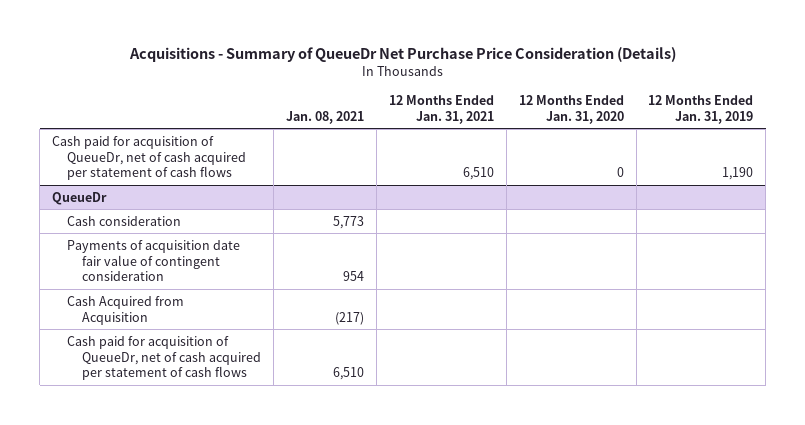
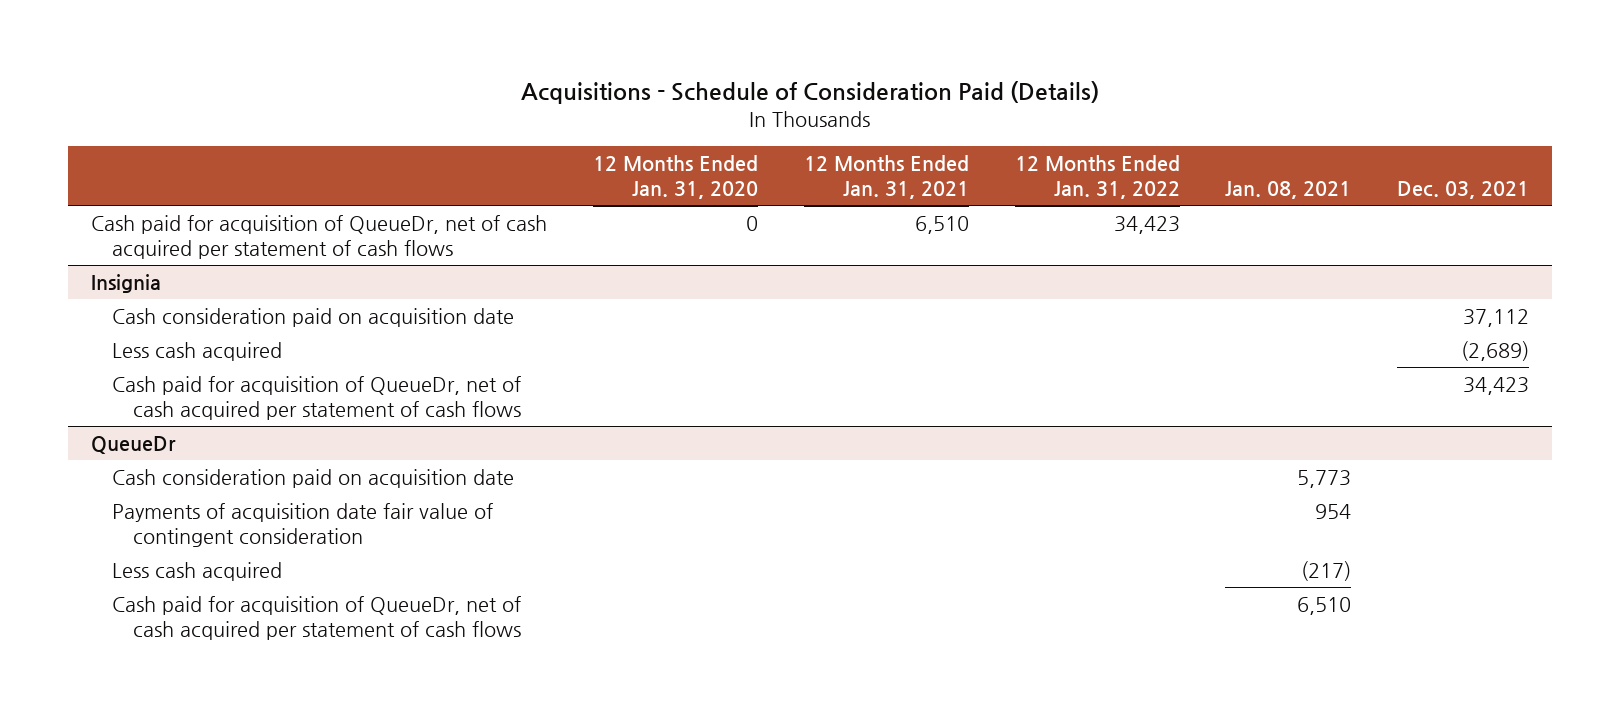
[128,47,676,63] Acquisitions - Summary of QueueDr Net Purchase Price Consideration (Details) -> [521,81,1100,105] Acquisitions - Schedule of Consideration Paid (Details)
[648,94,754,124] 12 Months Ended Jan. 31, 2019 -> none
none -> [1014,155,1180,200] 12 Months Ended Jan. 31, 2022
none -> [1397,181,1530,200] Dec. 03, 2021
none -> [91,274,162,294] Insignia
none -> [112,308,515,328] Cash consideration paid on acquisition date
none -> [112,342,283,362] Less cash acquired
none -> [112,376,522,421] Cash paid for acquisition of QueueDr, net of cash acquired per statement of cash flows
[67,215,182,226] Cash consideration -> [112,469,515,489] Cash consideration paid on acquisition date
[67,295,185,325] Cash Acquired from Acquisition -> [112,562,283,582] Less cash acquired

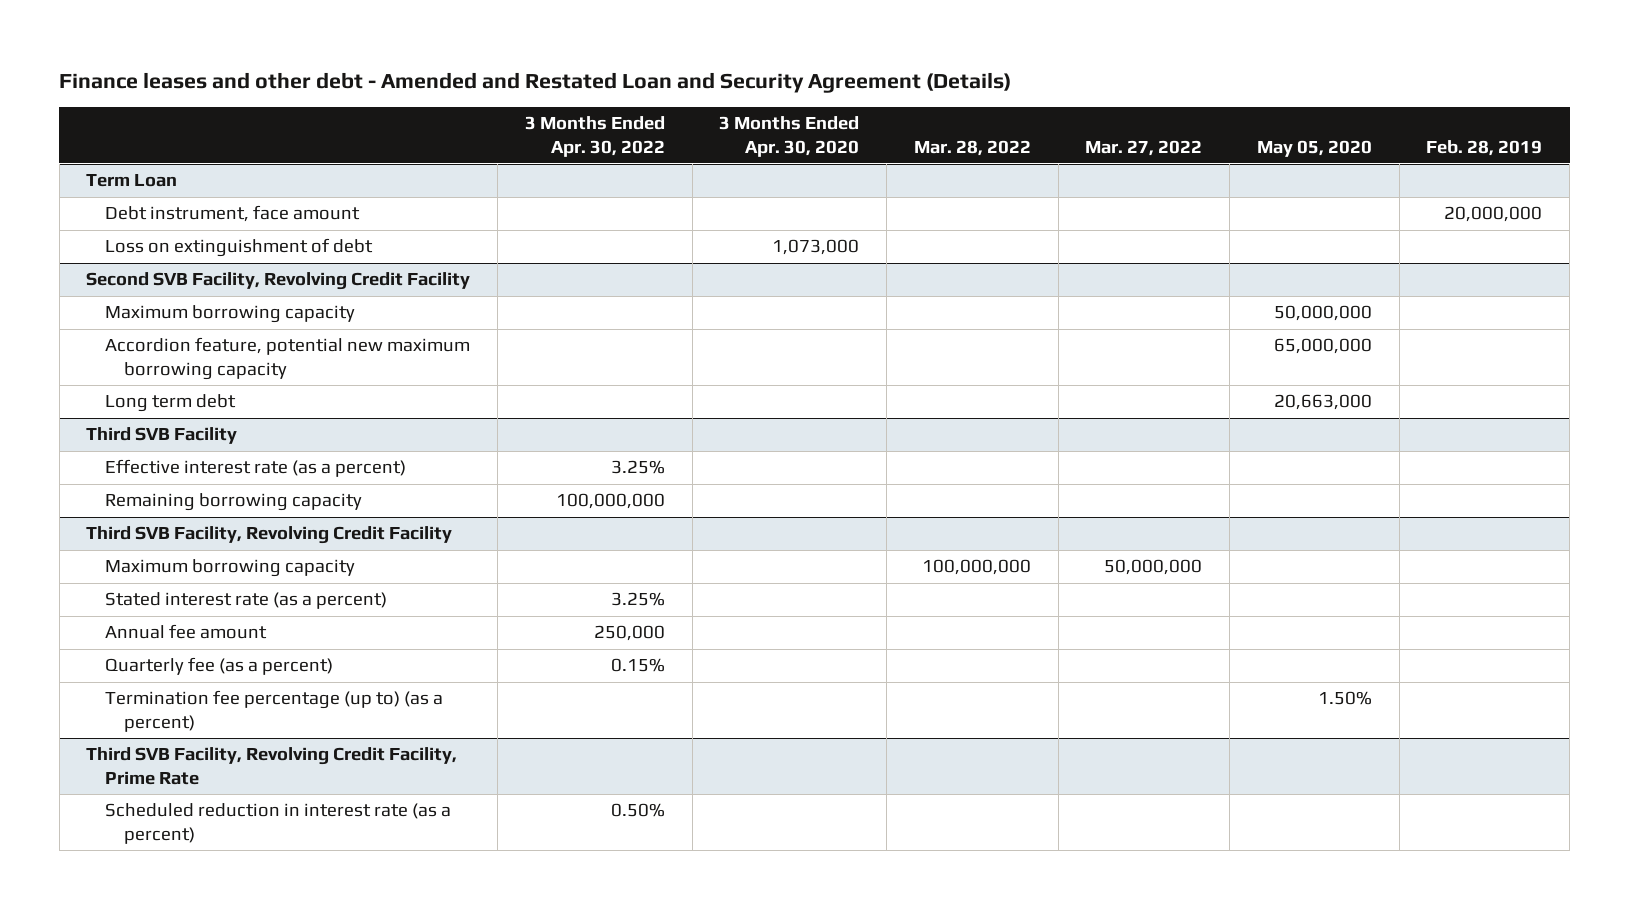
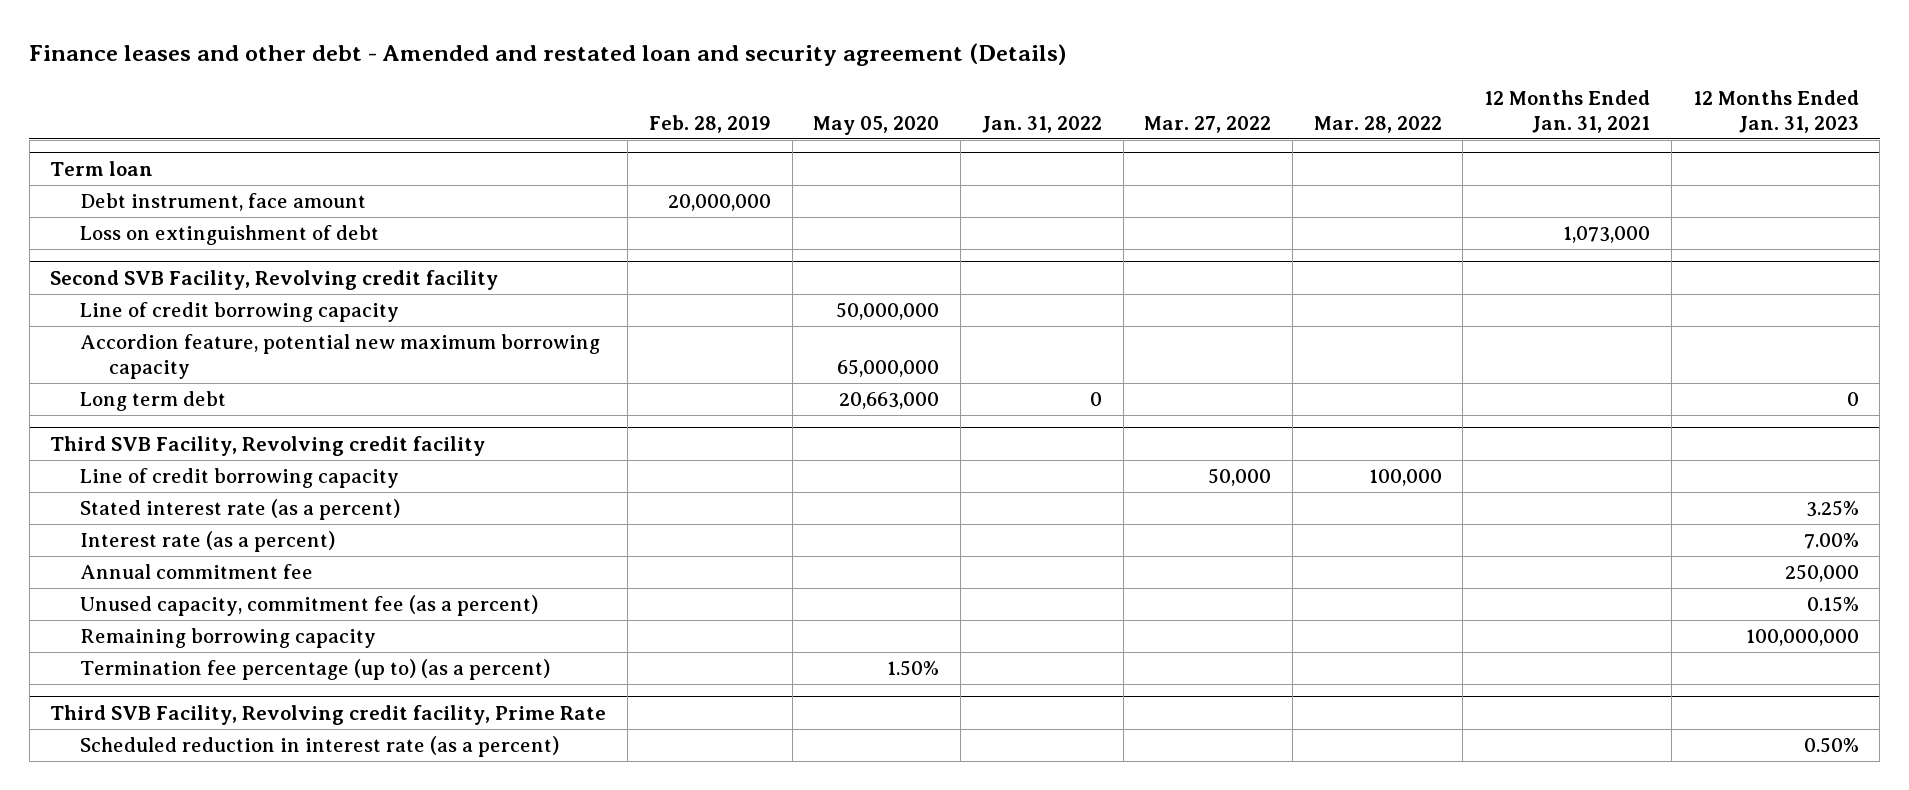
[59,72,1012,94] Finance leases and other debt - Amended and Restated Loan and Security Agreement (Details) -> [29,43,1067,67] Finance leases and other debt - Amended and restated loan and security agreement (Details)
[524,116,665,157] 3 Months Ended Apr. 30, 2022 -> none
[719,116,860,157] 3 Months Ended Apr. 30, 2020 -> none
none -> [981,115,1102,133] Jan. 31, 2022
none -> [1484,89,1651,133] 12 Months Ended Jan. 31, 2021
none -> [1692,89,1859,133] 12 Months Ended Jan. 31, 2023
[86,174,178,188] Term Loan -> [50,160,154,176] Term loan
[86,272,471,291] Second SVB Facility, Revolving Credit Facility -> [50,269,499,290] Second SVB Facility, Revolving credit facility
[105,305,356,324] Maximum borrowing capacity -> [79,302,399,323] Line of credit borrowing capacity
[86,427,238,445] Third SVB Facility -> none
[105,459,407,478] Effective interest rate (as a percent) -> none
[105,493,363,512] Remaining borrowing capacity -> none
[86,526,453,545] Third SVB Facility, Revolving Credit Facility -> [50,435,486,456] Third SVB Facility, Revolving credit facility
[105,559,356,578] Maximum borrowing capacity -> [79,468,399,489] Line of credit borrowing capacity
[921,559,1031,576] 100,000,000 -> [1368,469,1442,487] 100,000
[1104,559,1203,576] 50,000,000 -> [1208,468,1272,487] 50,000
[105,657,334,676] Quarterly fee (as a percent) -> none
none -> [79,531,335,553] Interest rate (as a percent)
[105,624,268,640] Annual fee amount -> [79,564,313,580] Annual commitment fee
none -> [79,595,538,617] Unused capacity, commitment fee (as a percent)
none -> [79,628,376,649] Remaining borrowing capacity
[86,747,458,785] Third SVB Facility, Revolving Credit Facility, Prime Rate -> [50,704,607,725] Third SVB Facility, Revolving credit facility, Prime Rate

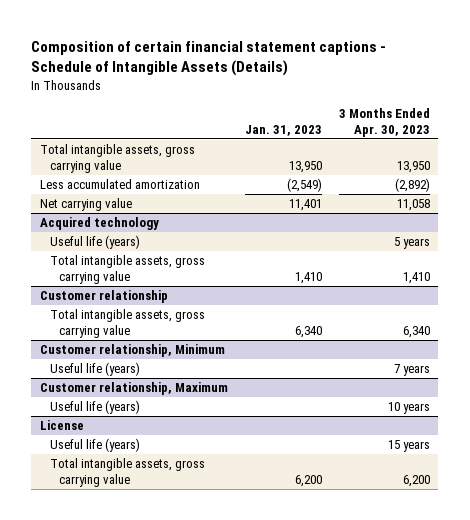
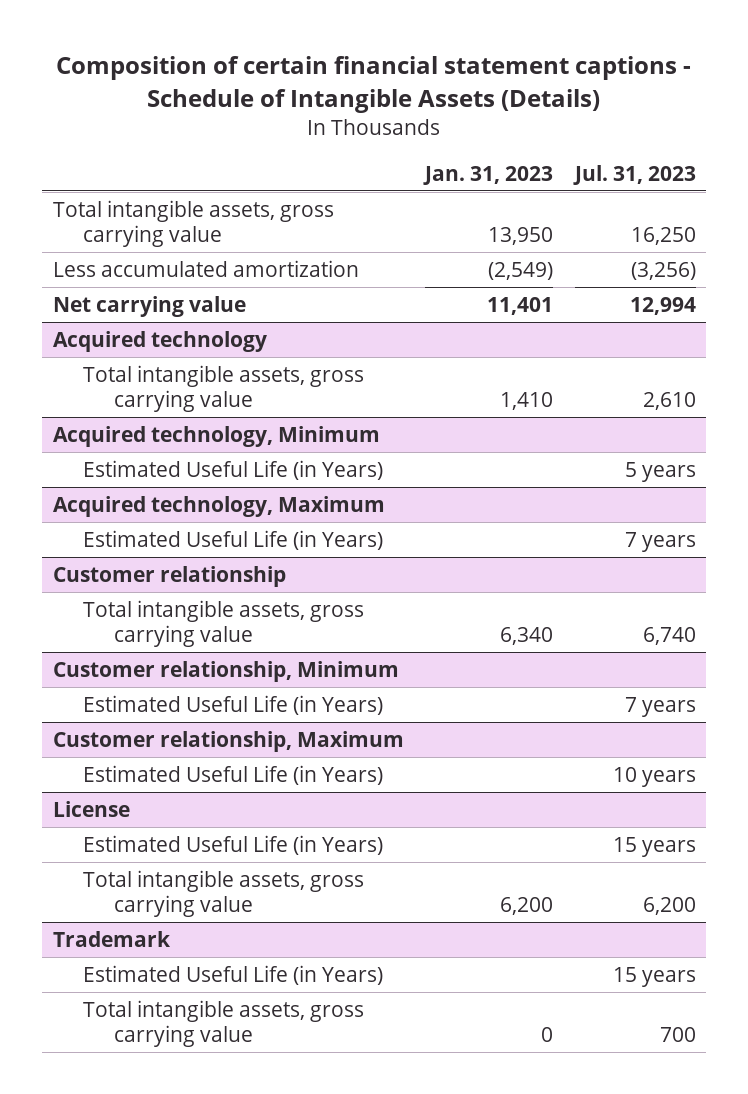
[338,107,430,137] 3 Months Ended Apr. 30, 2023 -> none
none -> [572,164,696,185] Jul. 31, 2023
[49,235,140,250] Useful life (years) -> none
none -> [52,425,380,447] Acquired technology, Minimum
none -> [83,459,384,480] Estimated Useful Life (in Years)
none -> [52,495,385,517] Acquired technology, Maximum
none -> [83,529,384,550] Estimated Useful Life (in Years)
[49,362,140,377] Useful life (years) -> [83,694,384,715] Estimated Useful Life (in Years)
[49,400,140,415] Useful life (years) -> [83,764,384,785] Estimated Useful Life (in Years)
[49,438,140,453] Useful life (years) -> [83,834,384,855] Estimated Useful Life (in Years)
none -> [52,930,171,947] Trademark
none -> [83,964,384,985] Estimated Useful Life (in Years)
none -> [83,999,365,1047] Total intangible assets, gross carrying value

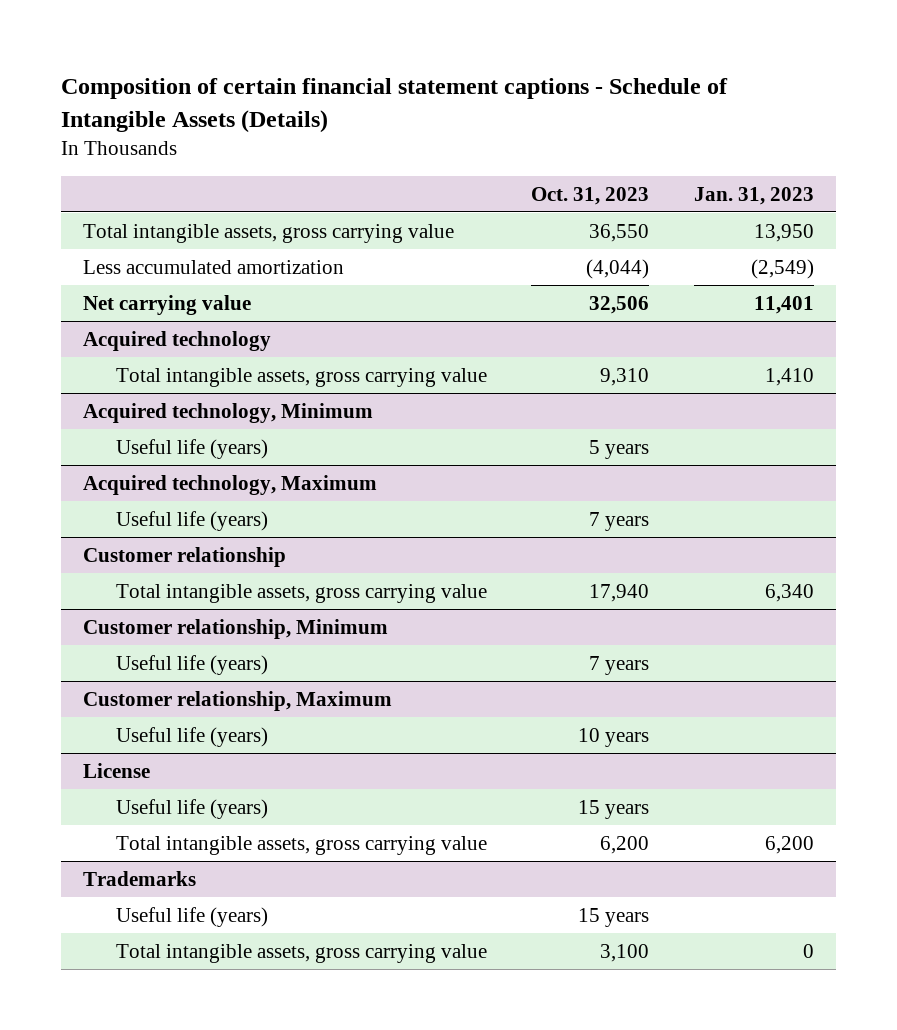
[572,164,696,185] Jul. 31, 2023 -> none
none -> [531,186,650,205] Oct. 31, 2023
[83,459,384,480] Estimated Useful Life (in Years) -> [115,438,268,459] Useful life (years)
[83,529,384,550] Estimated Useful Life (in Years) -> [115,510,268,531] Useful life (years)
[83,694,384,715] Estimated Useful Life (in Years) -> [115,654,268,675] Useful life (years)
[83,764,384,785] Estimated Useful Life (in Years) -> [115,726,268,747] Useful life (years)
[83,834,384,855] Estimated Useful Life (in Years) -> [115,798,268,819] Useful life (years)
[52,930,171,947] Trademark -> [83,870,197,886] Trademarks
[83,964,384,985] Estimated Useful Life (in Years) -> [115,906,268,927] Useful life (years)

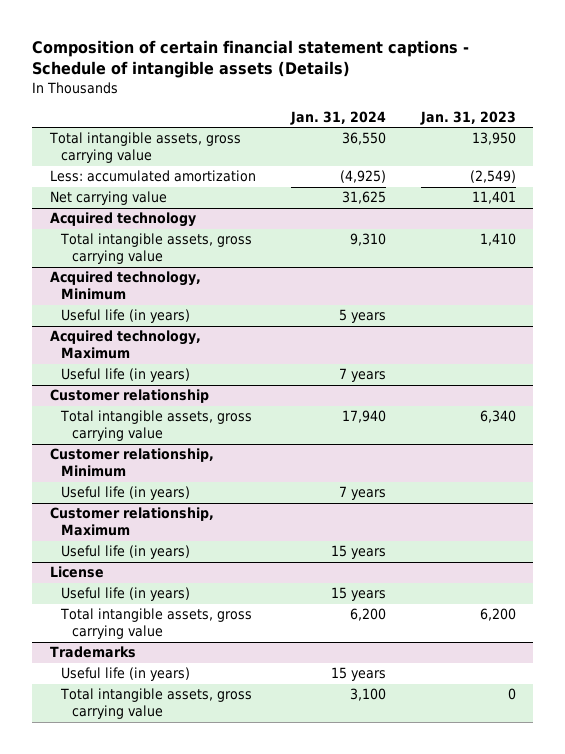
[61,77,729,133] Composition of certain financial statement captions - Schedule of Intangible Assets (Details) -> [32,40,470,79] Composition of certain financial statement captions - Schedule of intangible assets (Details)
[531,186,650,205] Oct. 31, 2023 -> none
none -> [289,110,386,125] Jan. 31, 2024
[83,259,345,274] Less accumulated amortization -> [49,170,256,183] Less: accumulated amortization
[115,438,268,459] Useful life (years) -> [61,309,191,324] Useful life (in years)
[115,510,268,531] Useful life (years) -> [61,368,191,383] Useful life (in years)
[115,654,268,675] Useful life (years) -> [61,486,191,501] Useful life (in years)
[115,726,268,747] Useful life (years) -> [61,545,191,560] Useful life (in years)
[115,798,268,819] Useful life (years) -> [61,587,191,602] Useful life (in years)
[115,906,268,927] Useful life (years) -> [61,667,191,682] Useful life (in years)

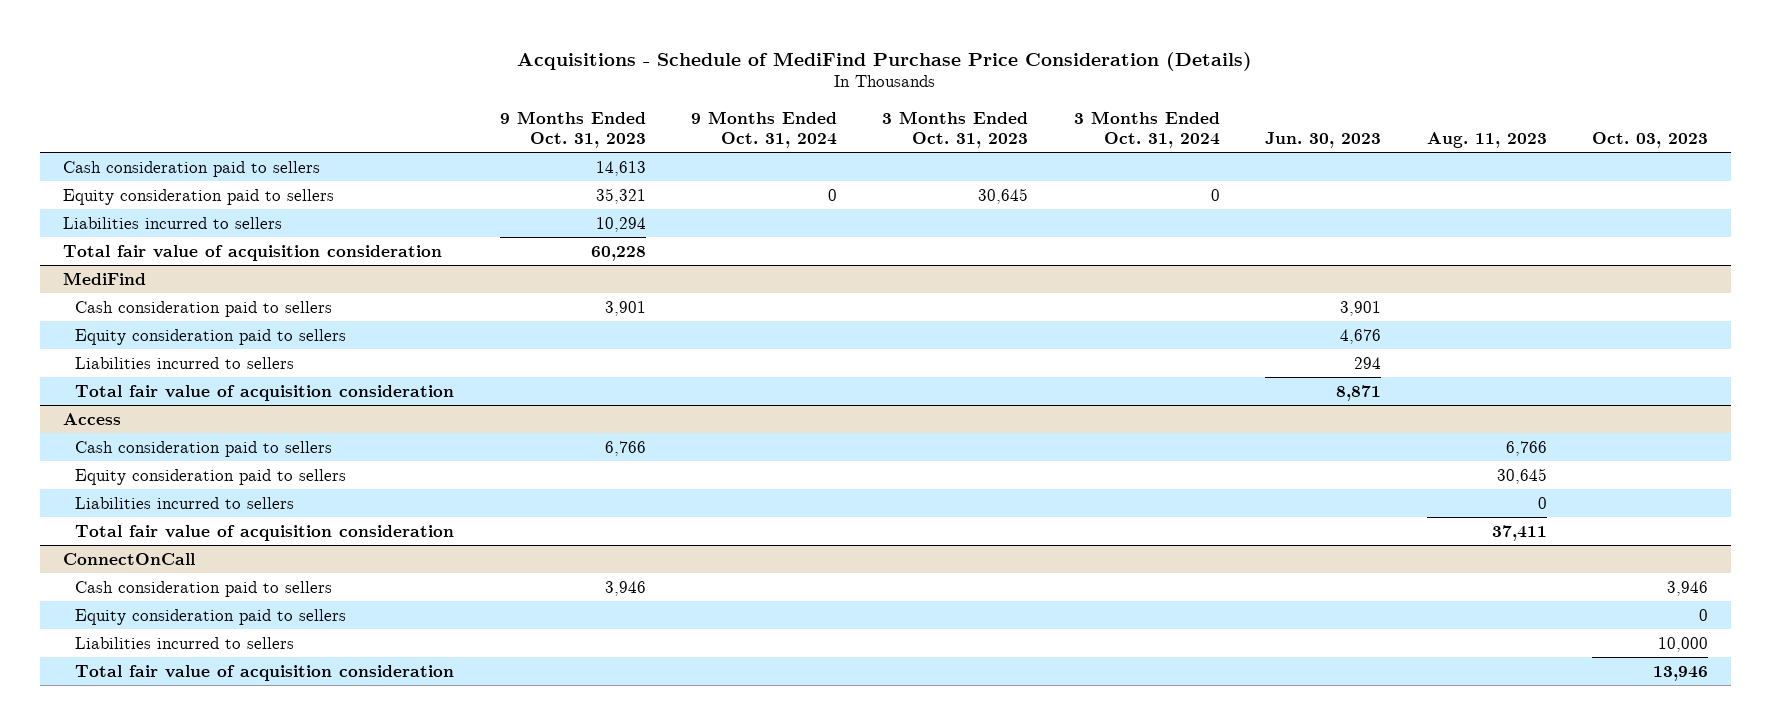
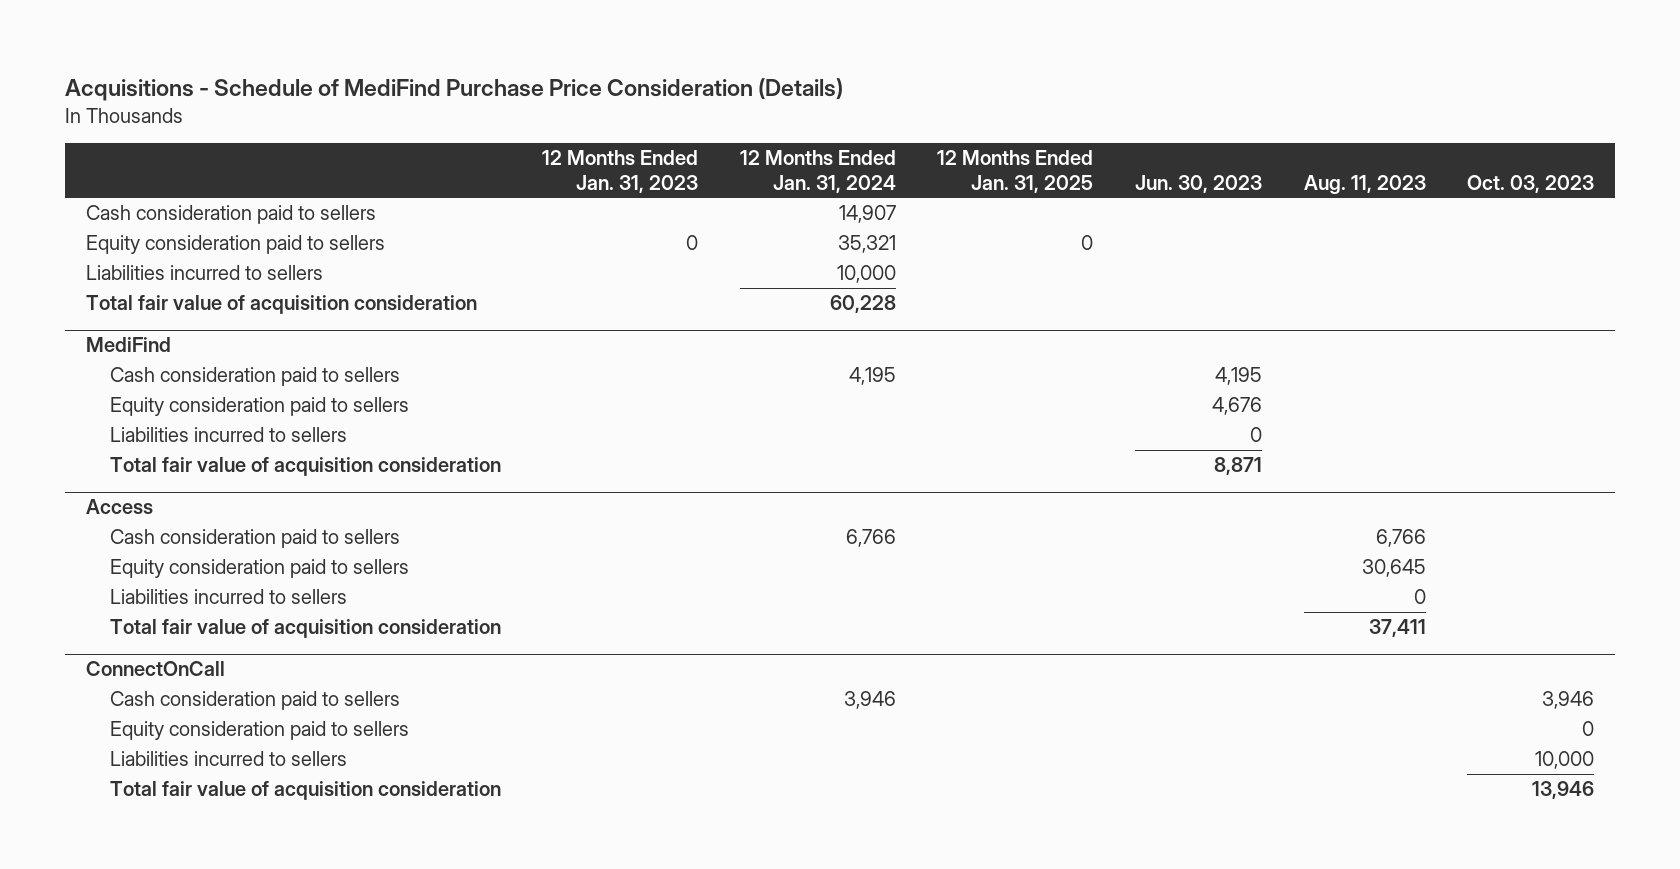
[499,110,646,148] 9 Months Ended Oct. 31, 2023 -> none
[691,110,838,148] 9 Months Ended Oct. 31, 2024 -> none
[882,110,1029,148] 3 Months Ended Oct. 31, 2023 -> none
[1073,110,1220,148] 3 Months Ended Oct. 31, 2024 -> none
none -> [542,150,699,193] 12 Months Ended Jan. 31, 2023
none -> [739,150,896,193] 12 Months Ended Jan. 31, 2024
none -> [937,150,1094,193] 12 Months Ended Jan. 31, 2025
[1340,300,1382,316] 3,901 -> [1214,367,1262,386] 4,195
[1354,356,1382,369] 294 -> [1249,427,1262,443] 0

